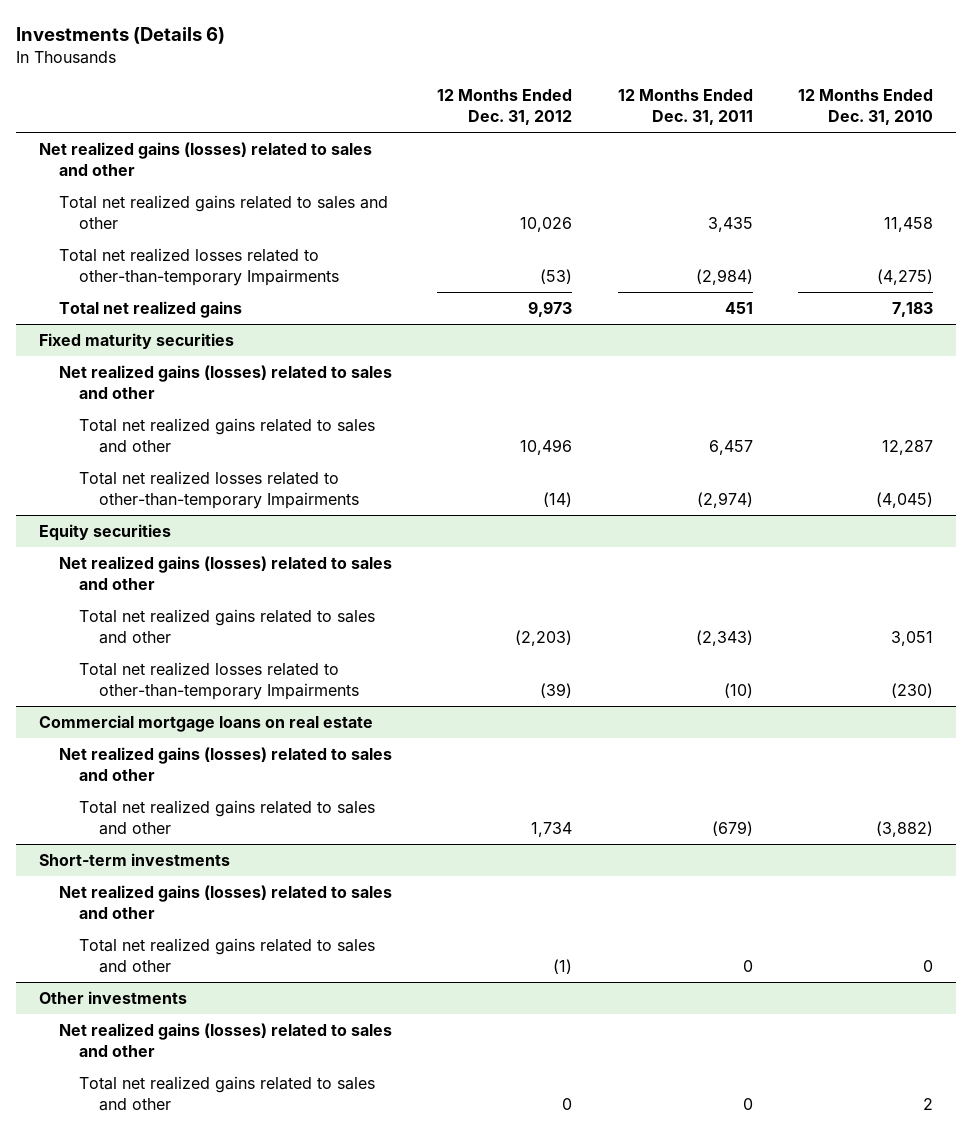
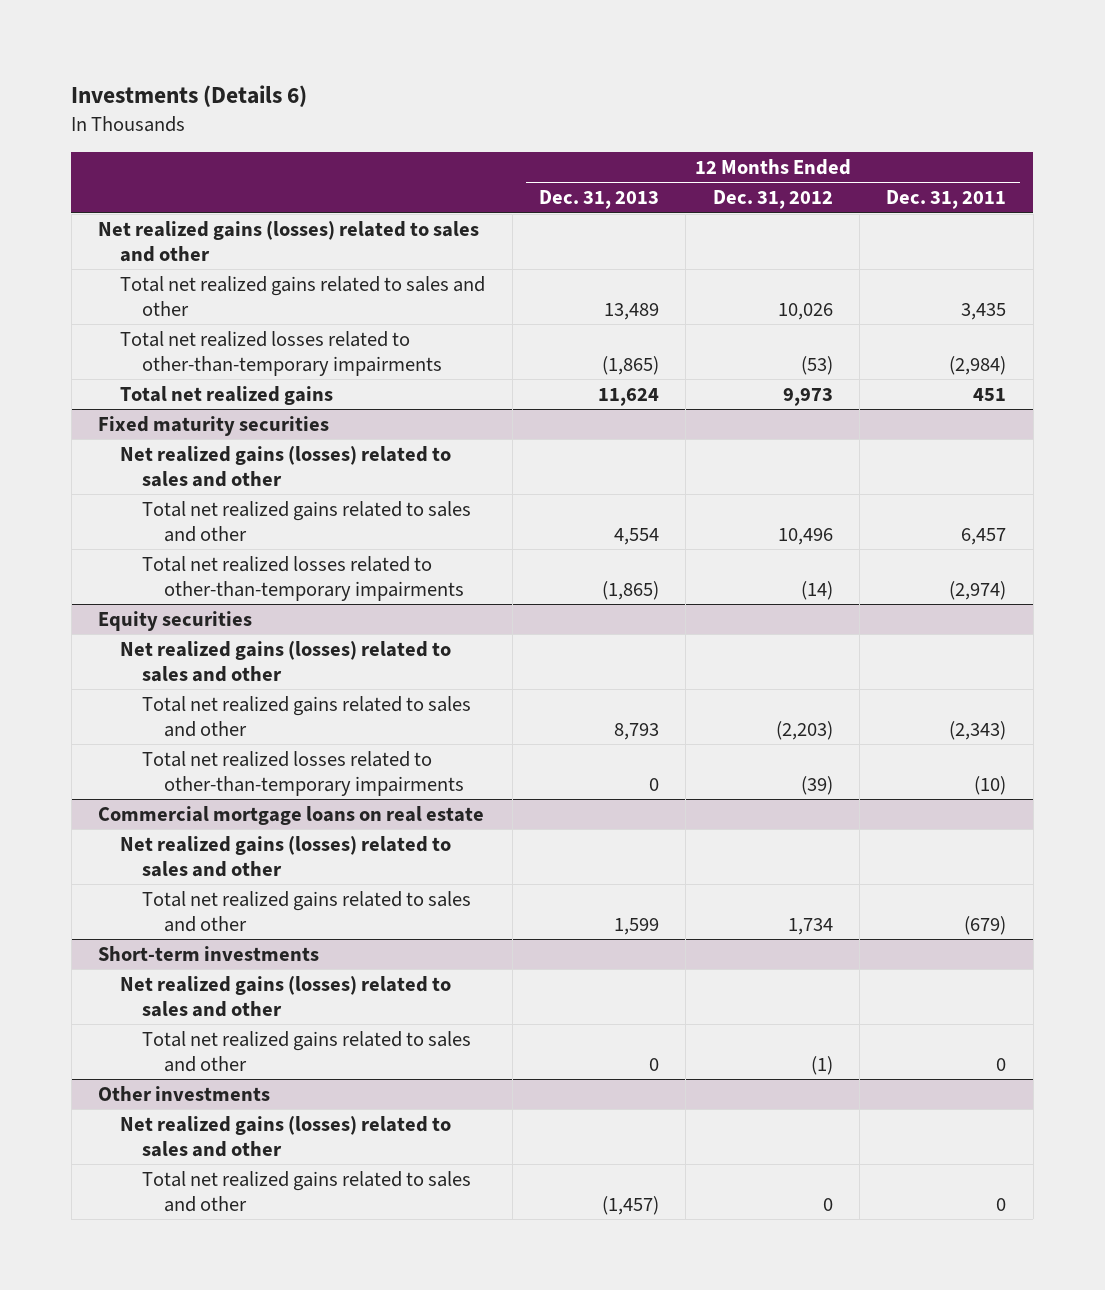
[797,88,933,125] 12 Months Ended Dec. 31, 2010 -> none
none -> [539,190,660,210] Dec. 31, 2013
[58,248,340,286] Total net realized losses related to other-than-temporary Impairments -> [120,331,443,376] Total net realized losses related to other-than-temporary impairments
[79,471,360,509] Total net realized losses related to other-than-temporary Impairments -> [142,556,465,601] Total net realized losses related to other-than-temporary impairments
[79,662,360,700] Total net realized losses related to other-than-temporary Impairments -> [142,751,465,796] Total net realized losses related to other-than-temporary impairments

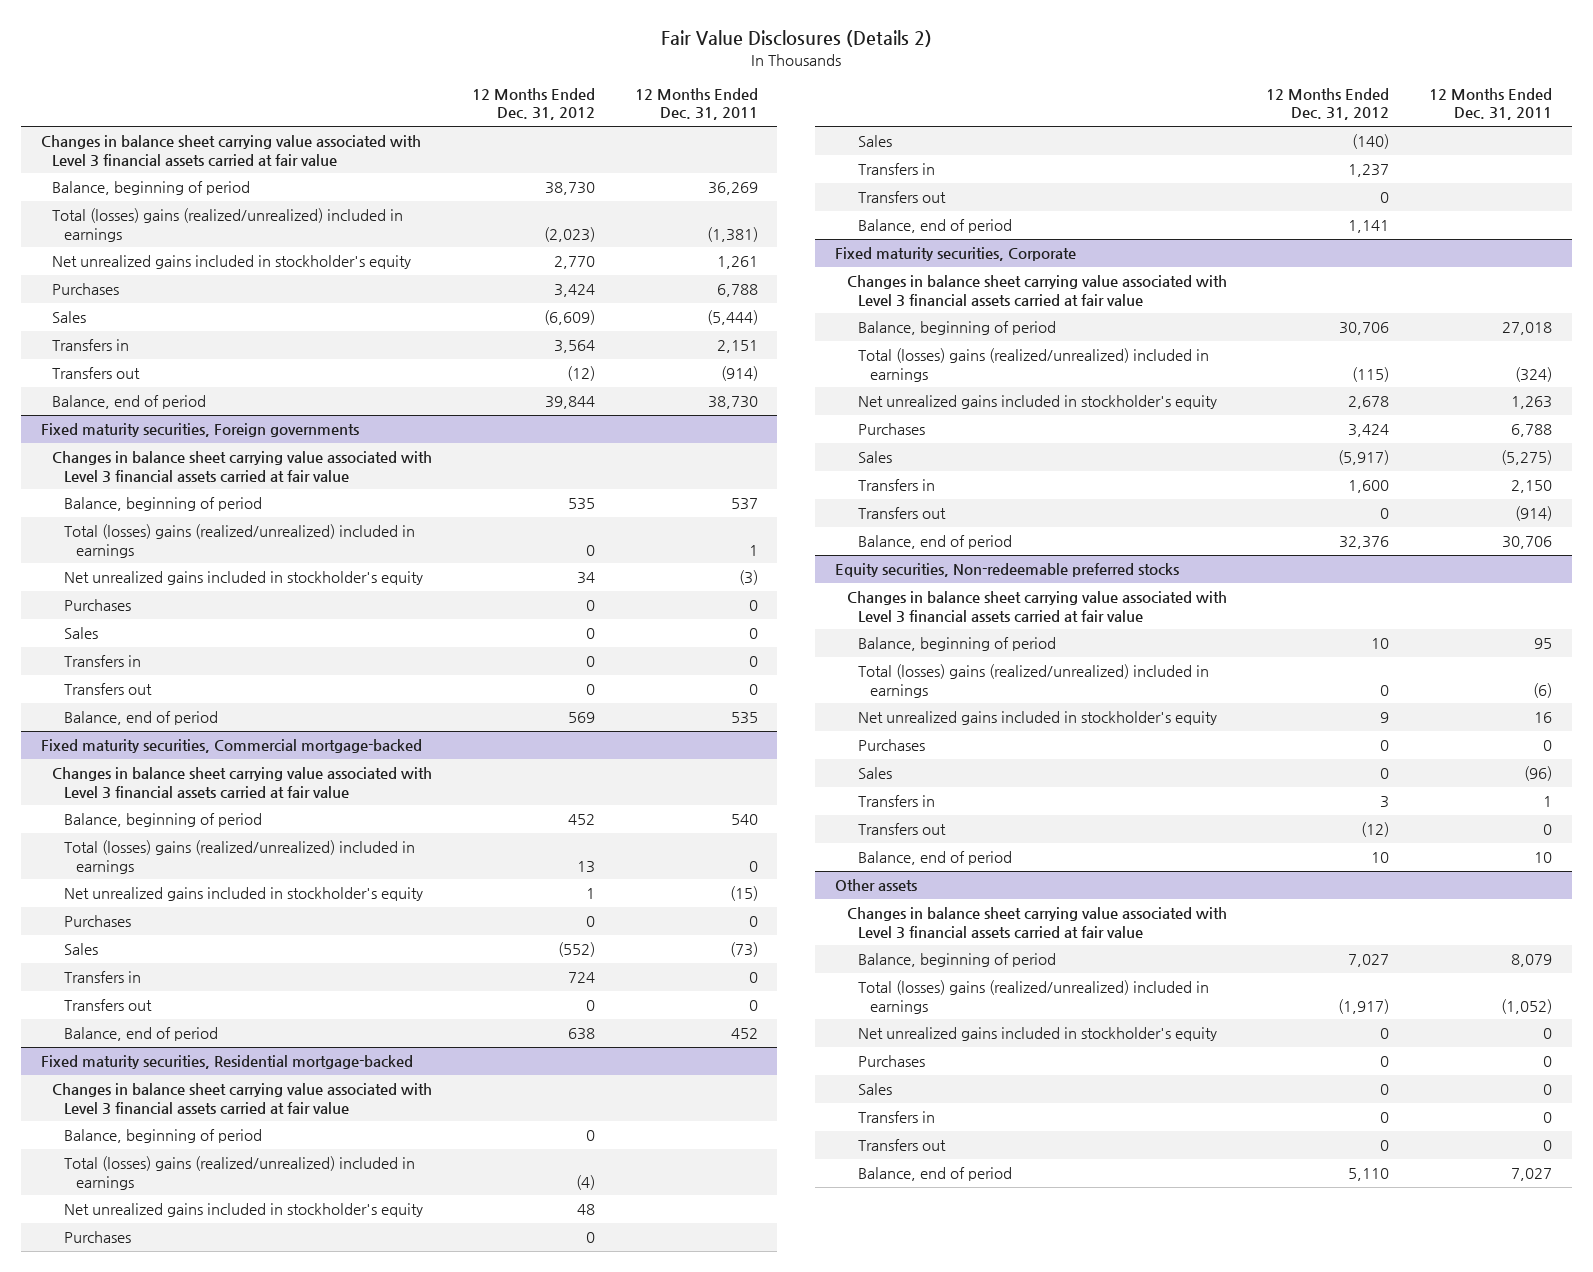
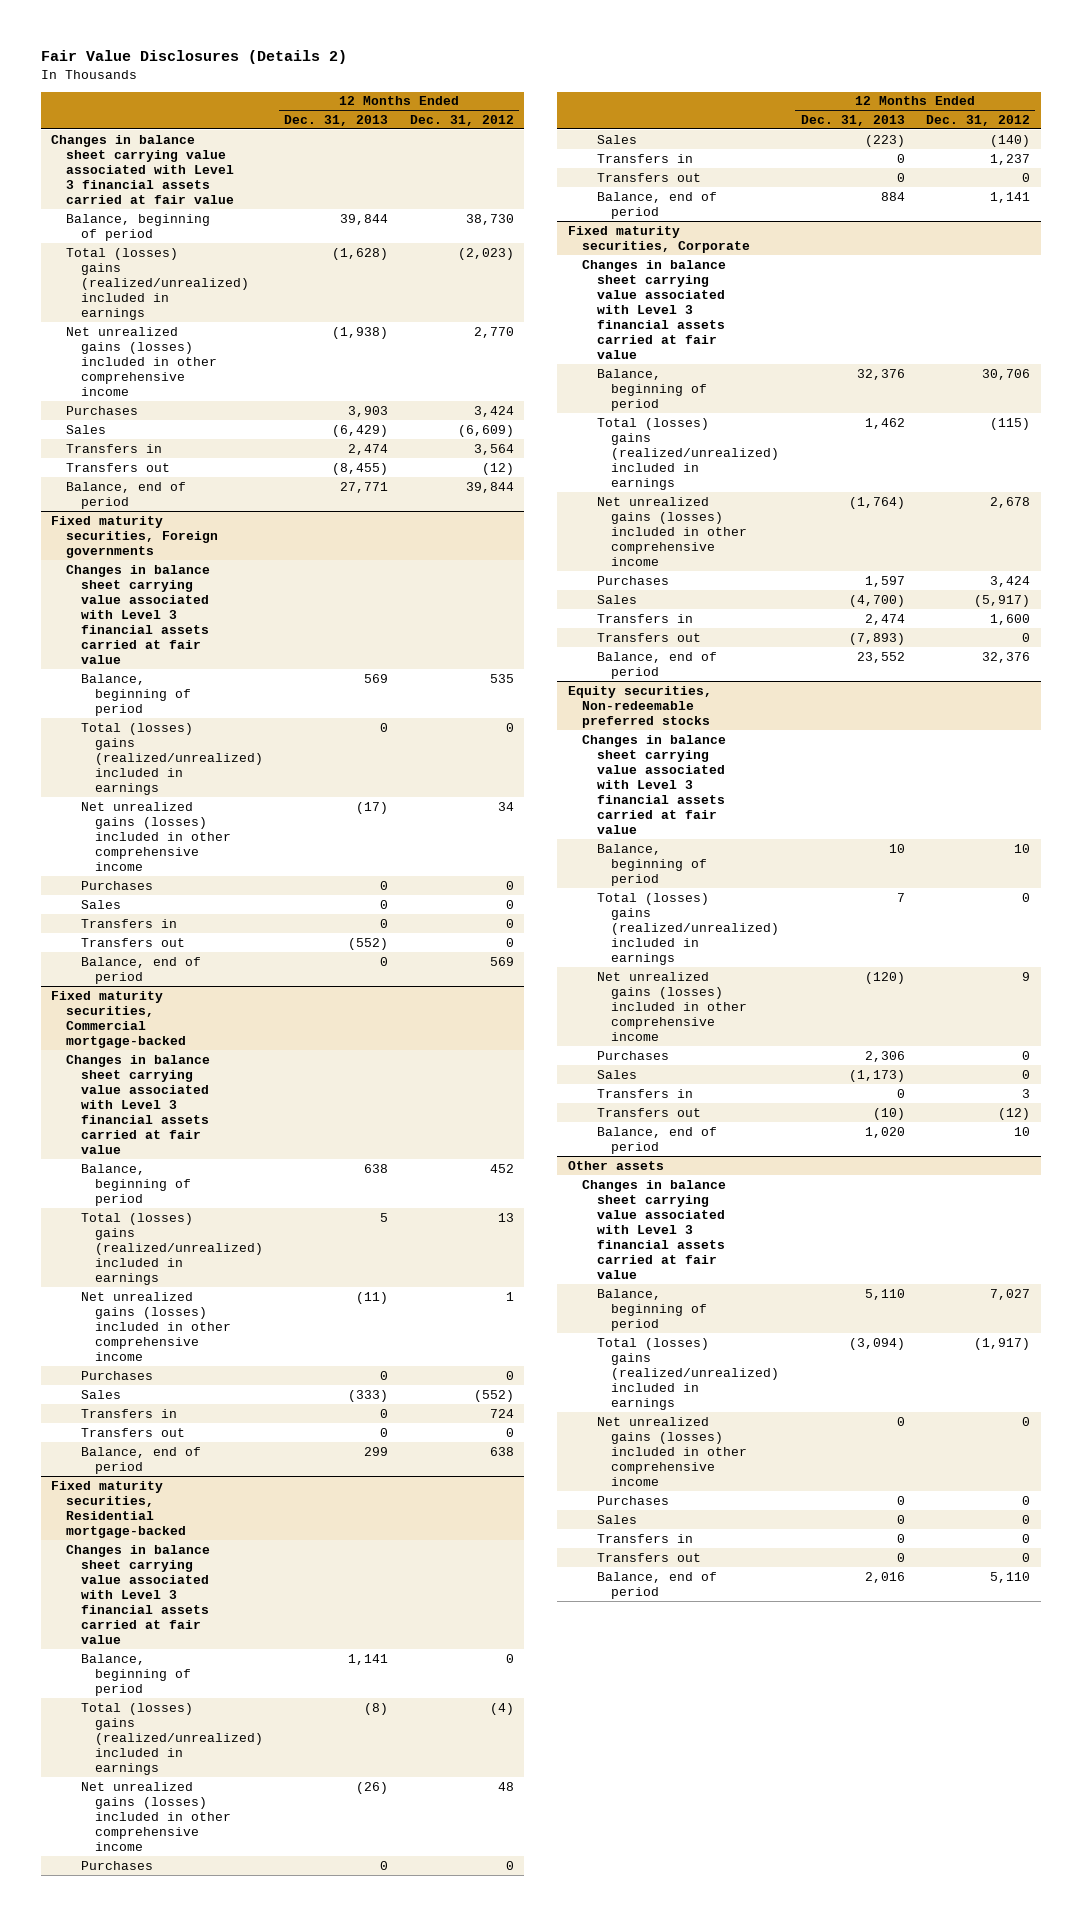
[634,88,758,121] 12 Months Ended Dec. 31, 2011 -> none
none -> [284,114,389,126] Dec. 31, 2013
[52,255,412,270] Net unrealized gains included in stockholder's equity -> [65,326,217,397] Net unrealized gains (losses) included in other comprehensive income
[64,571,424,586] Net unrealized gains included in stockholder's equity -> [80,801,232,872] Net unrealized gains (losses) included in other comprehensive income
[64,887,424,902] Net unrealized gains included in stockholder's equity -> [80,1291,232,1362] Net unrealized gains (losses) included in other comprehensive income
[64,1203,424,1218] Net unrealized gains included in stockholder's equity -> [80,1781,232,1852] Net unrealized gains (losses) included in other comprehensive income
[858,395,1218,410] Net unrealized gains included in stockholder's equity -> [596,496,748,567] Net unrealized gains (losses) included in other comprehensive income
[858,711,1218,726] Net unrealized gains included in stockholder's equity -> [596,971,748,1042] Net unrealized gains (losses) included in other comprehensive income
[858,1027,1218,1042] Net unrealized gains included in stockholder's equity -> [596,1416,748,1487] Net unrealized gains (losses) included in other comprehensive income

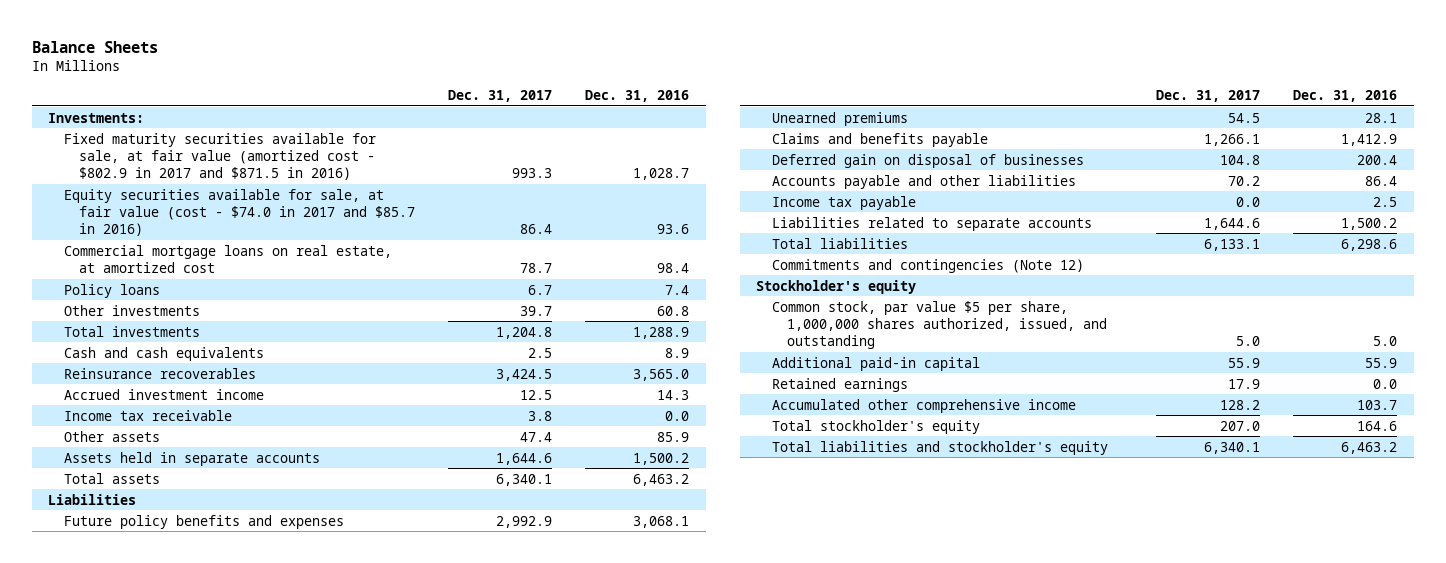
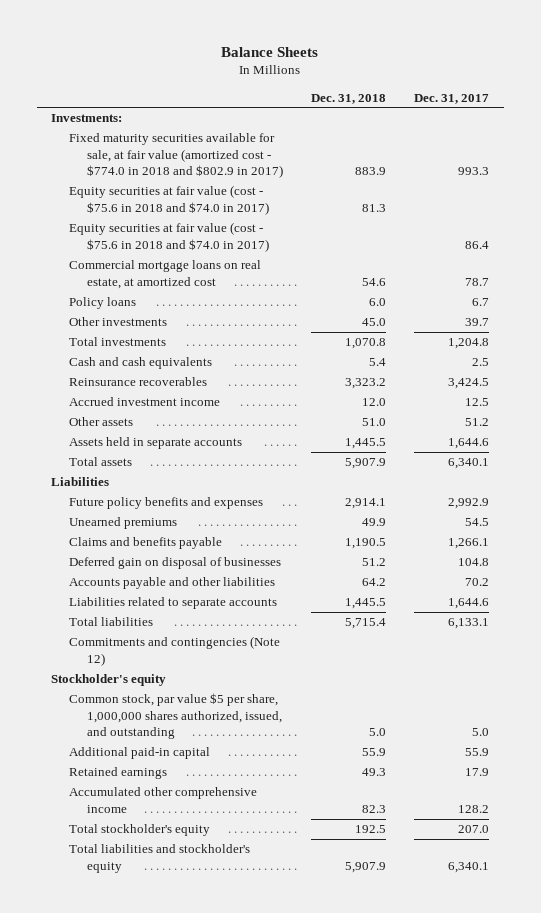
[585,89,690,102] Dec. 31, 2016 -> none
none -> [311,93,387,104] Dec. 31, 2018
[63,132,376,180] Fixed maturity securities available for sale, at fair value (amortized cost - $802.9 in 2017 and $871.5 in 2016) -> [69,133,283,179] Fixed maturity securities available for sale, at fair value (amortized cost - $774.0 in 2018 and $802.9 in 2017)
none -> [69,185,269,215] Equity securities at fair value (cost - $75.6 in 2018 and $74.0 in 2017)
[63,188,415,236] Equity securities available for sale, at fair value (cost - $74.0 in 2017 and $85.7 in 2016) -> [69,222,269,252] Equity securities at fair value (cost - $75.6 in 2018 and $74.0 in 2017)
[63,409,232,421] Income tax receivable -> none
[519,431,552,442] 47.4 -> [465,418,490,427] 51.2
[771,195,916,210] Income tax payable -> none

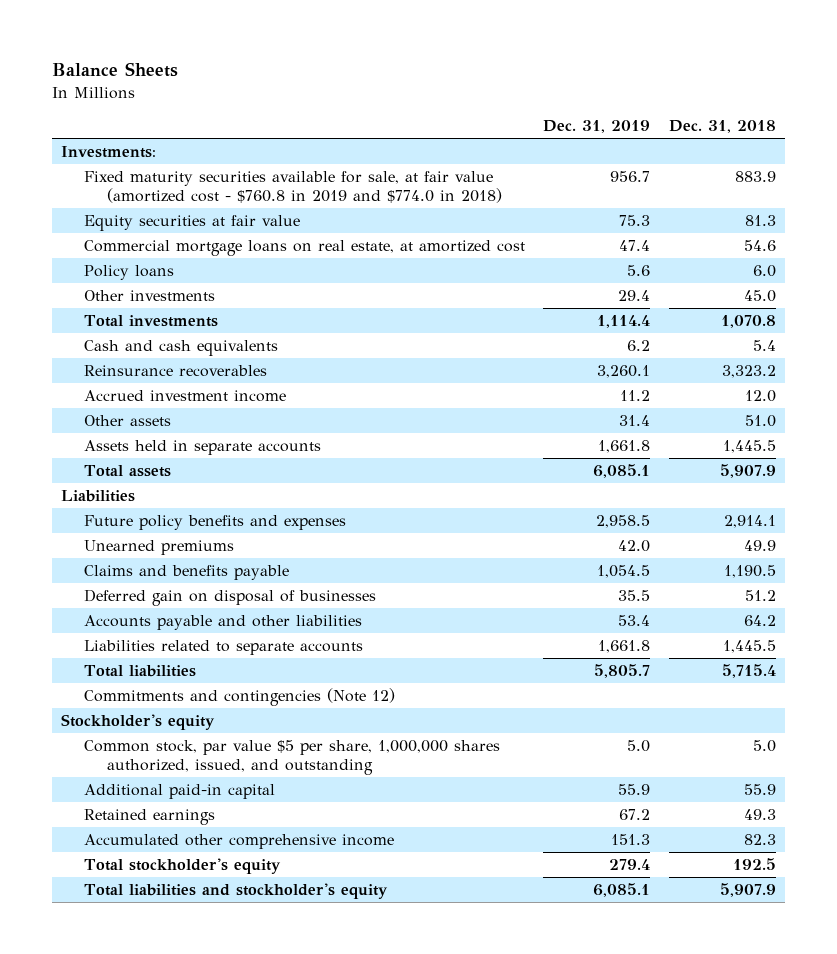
[414,93,490,104] Dec. 31, 2017 -> none
none -> [543,120,651,134] Dec. 31, 2019
[69,222,269,252] Equity securities at fair value (cost - $75.6 in 2018 and $74.0 in 2017) -> none
[69,133,283,179] Fixed maturity securities available for sale, at fair value (amortized cost - $774.0 in 2018 and $802.9 in 2017) -> [83,170,502,204] Fixed maturity securities available for sale, at fair value (amortized cost - $760.8 in 2019 and $774.0 in 2018)
[69,185,269,215] Equity securities at fair value (cost - $75.6 in 2018 and $74.0 in 2017) -> [83,214,300,231] Equity securities at fair value

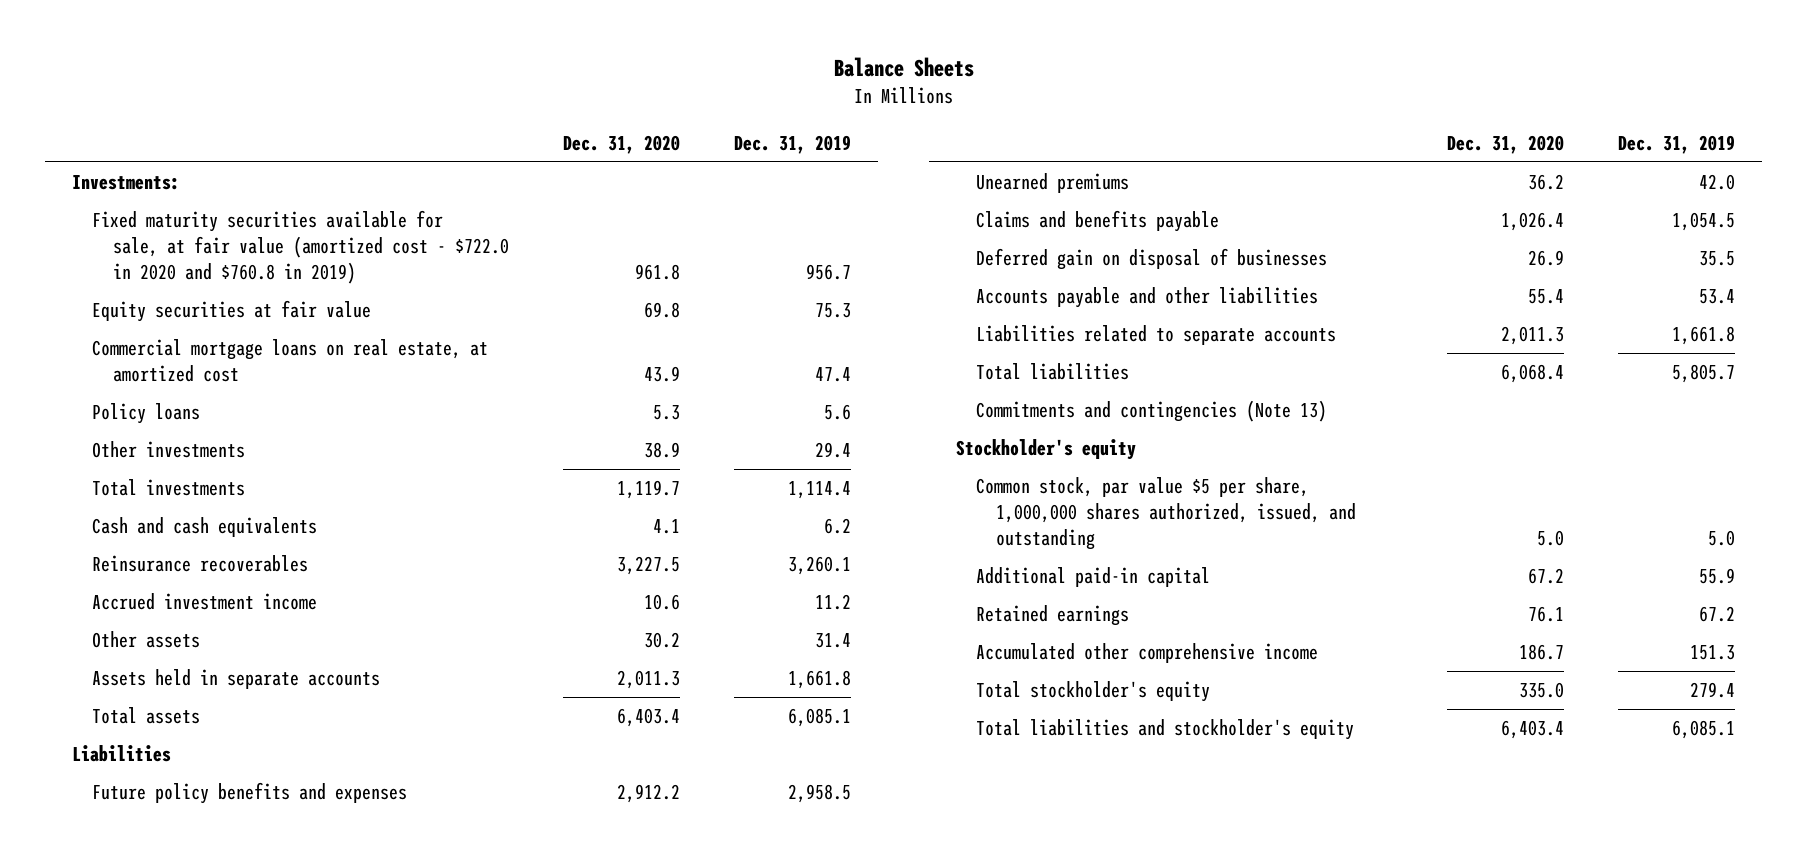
[668,120,776,134] Dec. 31, 2018 -> none
none -> [562,134,680,154] Dec. 31, 2020
[83,170,502,204] Fixed maturity securities available for sale, at fair value (amortized cost - $760.8 in 2019 and $774.0 in 2018) -> [92,210,509,285] Fixed maturity securities available for sale, at fair value (amortized cost - $722.0 in 2020 and $760.8 in 2019)
[83,687,395,706] Commitments and contingencies (Note 12) -> [976,400,1328,423] Commitments and contingencies (Note 13)

